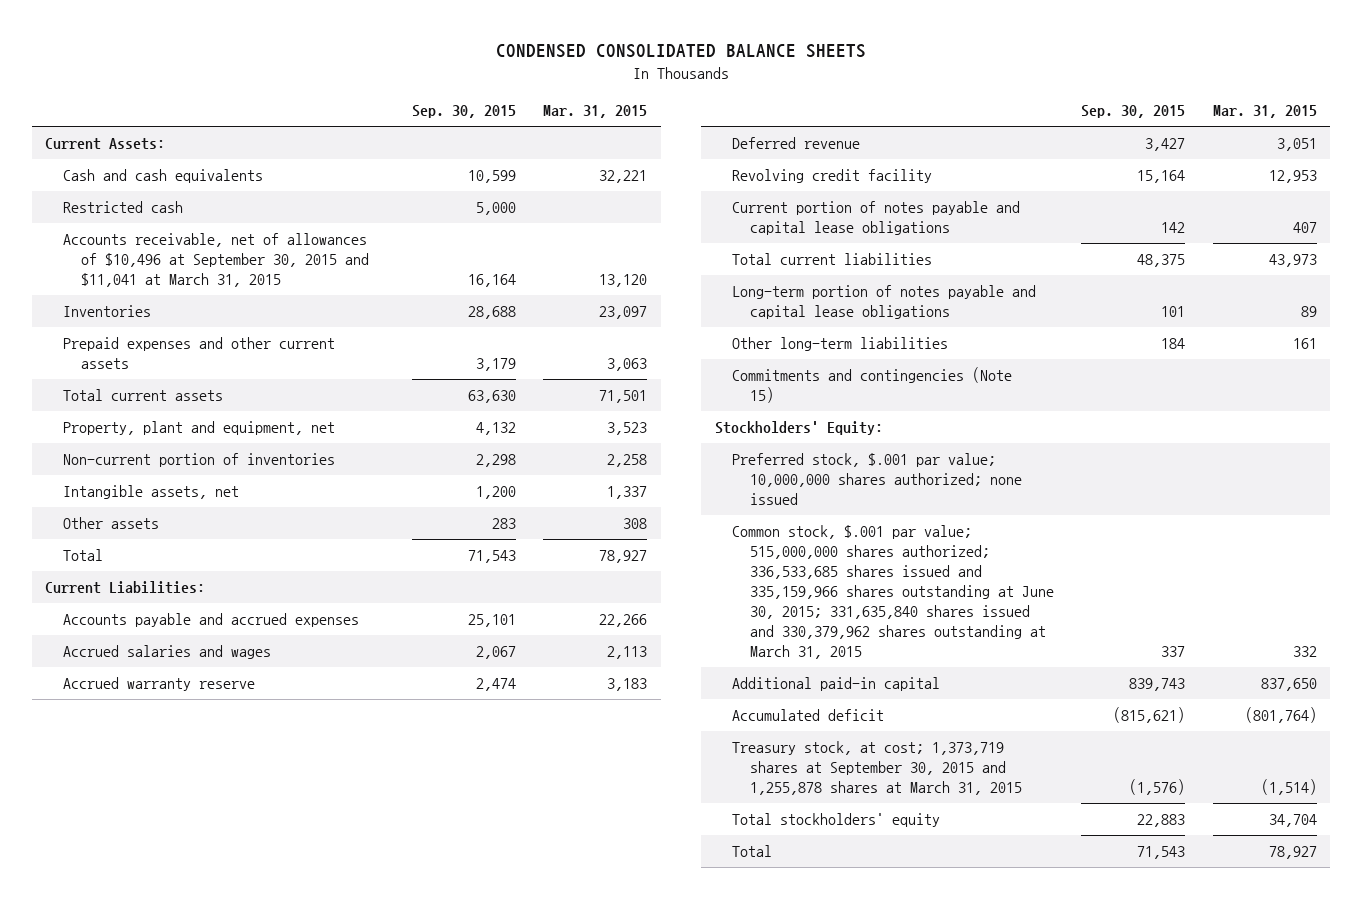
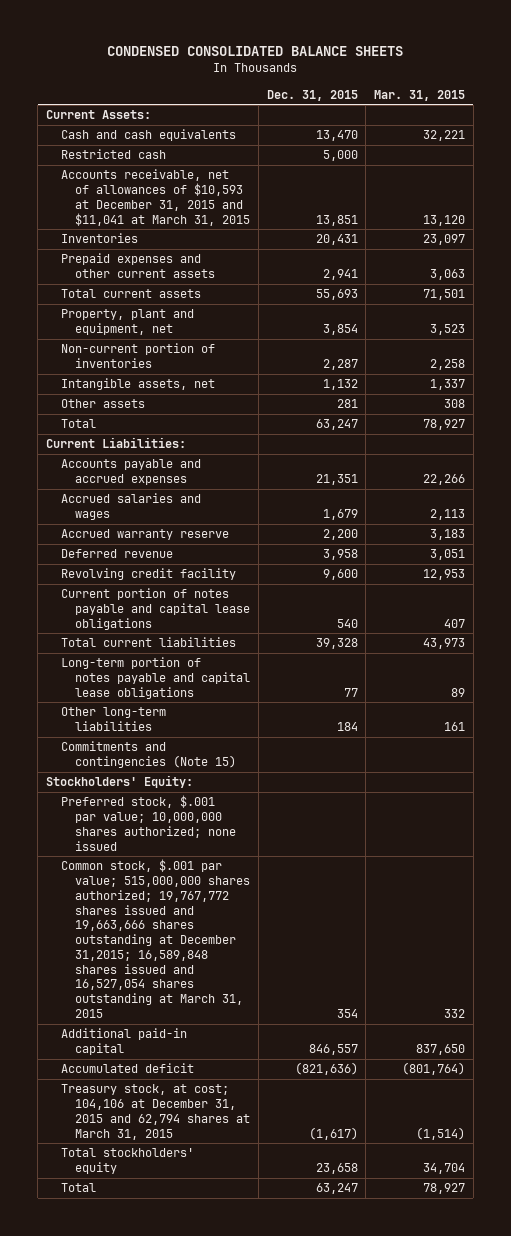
[412,105,517,119] Sep. 30, 2015 -> none
none -> [266,89,358,101] Dec. 31, 2015
[63,233,369,288] Accounts receivable, net of allowances of $10,496 at September 30, 2015 and $11,041 at March 31, 2015 -> [60,169,251,226] Accounts receivable, net of allowances of $10,593 at December 31, 2015 and $11,041 at March 31, 2015
[732,525,1055,660] Common stock, $.001 par value; 515,000,000 shares authorized; 336,533,685 shares issued and 335,159,966 shares outstanding at June 30, 2015; 331,635,840 shares issued and 330,379,962 shares outstanding at March 31, 2015 -> [60,859,251,1018] Common stock, $.001 par value; 515,000,000 shares authorized; 19,767,772 shares issued and 19,663,666 shares outstanding at December 31,2015; 16,589,848 shares issued and 16,527,054 shares outstanding at March 31, 2015
[732,741,1023,796] Treasury stock, at cost; 1,373,719 shares at September 30, 2015 and 1,255,878 shares at March 31, 2015 -> [60,1084,251,1140] Treasury stock, at cost; 104,106 at December 31, 2015 and 62,794 shares at March 31, 2015

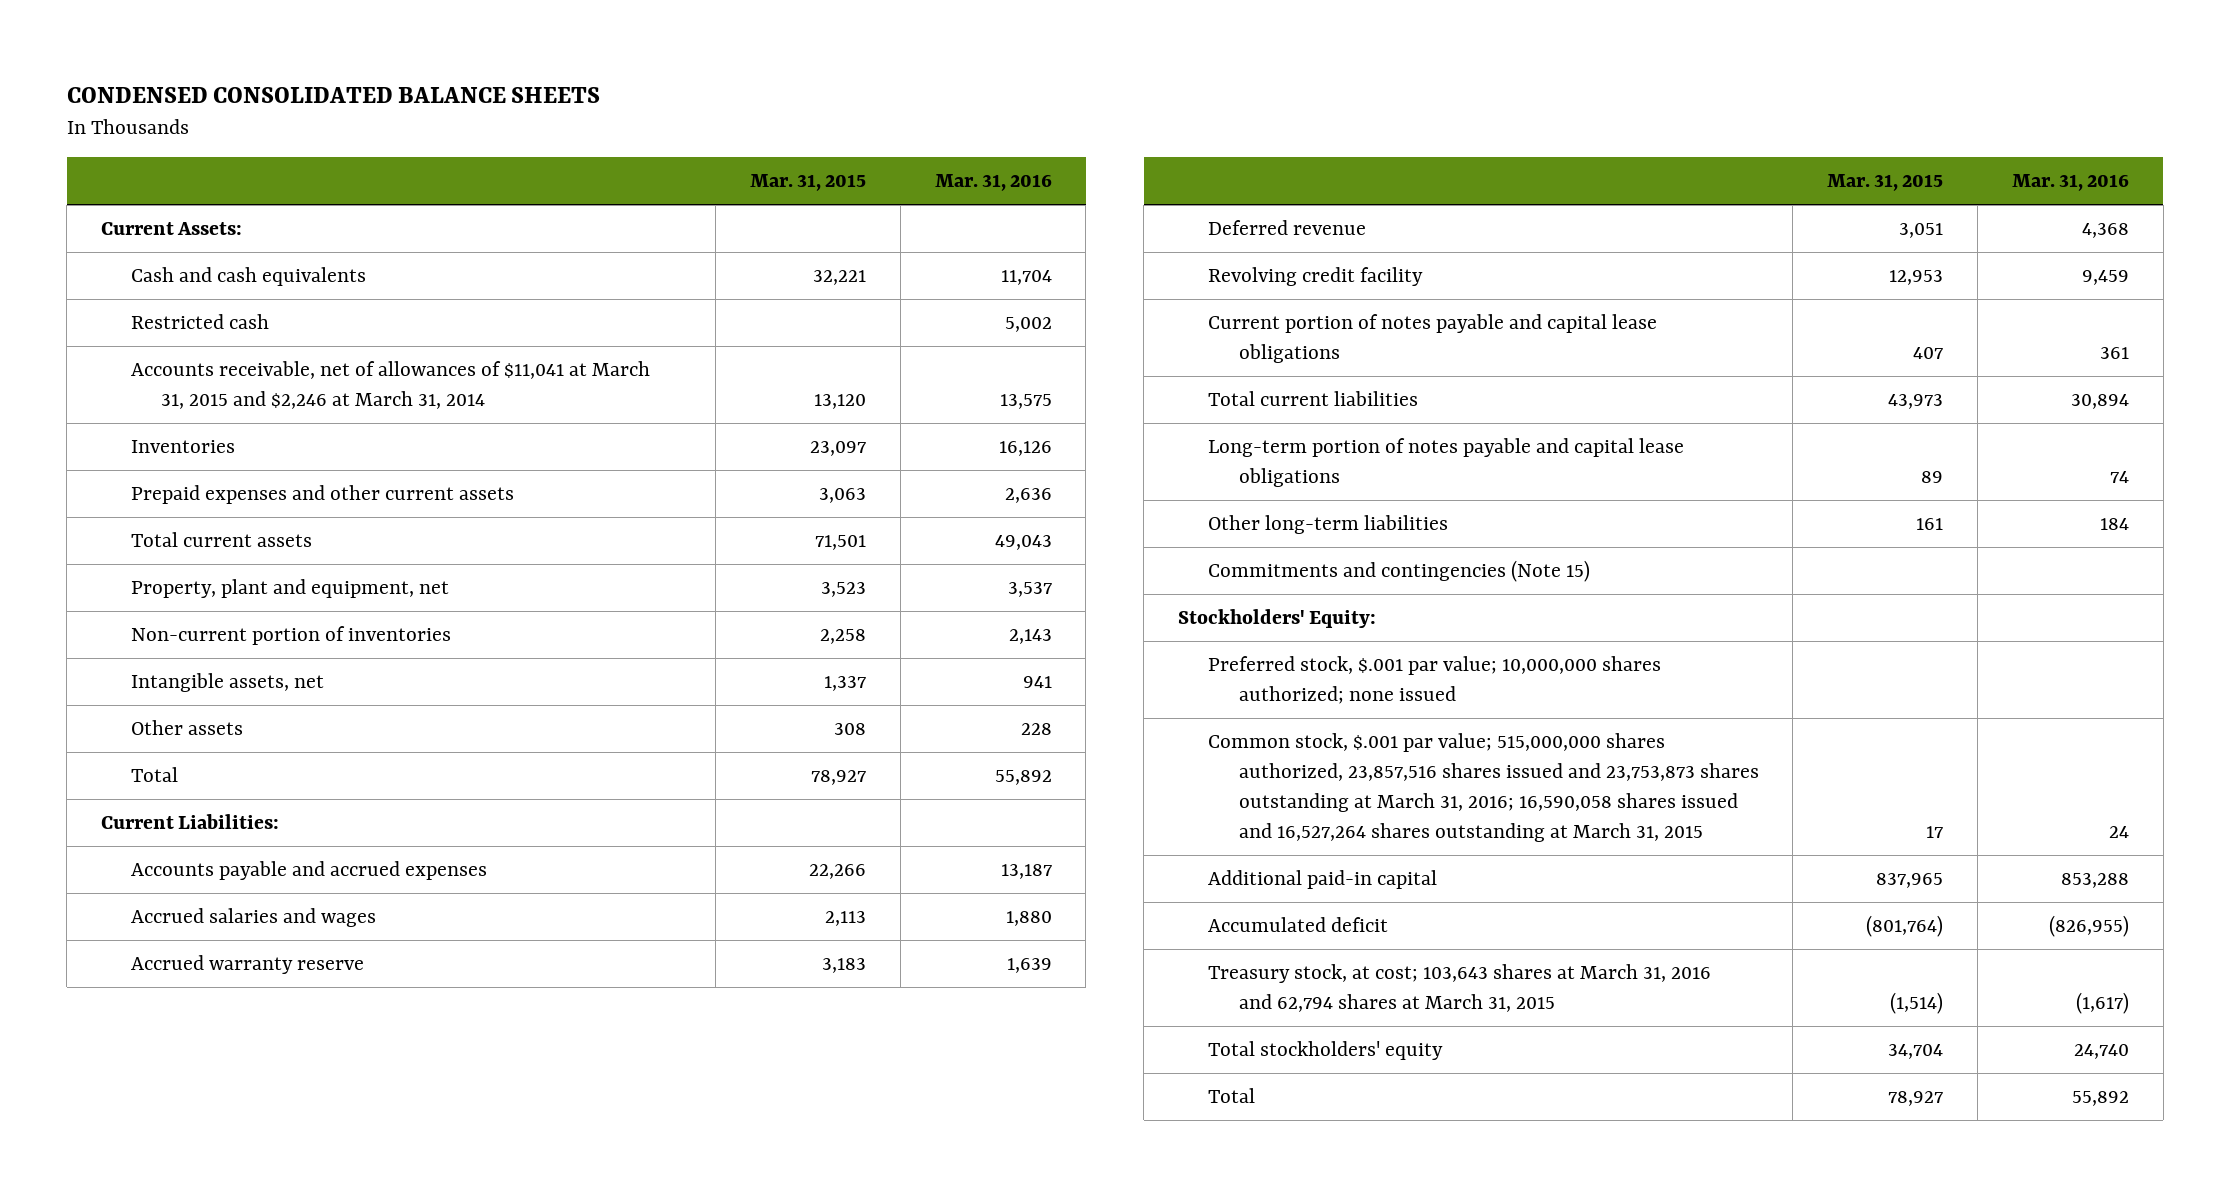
[266,89,358,101] Dec. 31, 2015 -> none
none -> [934,174,1052,192] Mar. 31, 2016
[60,169,251,226] Accounts receivable, net of allowances of $10,593 at December 31, 2015 and $11,041 at March 31, 2015 -> [131,361,651,410] Accounts receivable, net of allowances of $11,041 at March 31, 2015 and $2,246 at March 31, 2014
[60,859,251,1018] Common stock, $.001 par value; 515,000,000 shares authorized; 19,767,772 shares issued and 19,663,666 shares outstanding at December 31,2015; 16,589,848 shares issued and 16,527,054 shares outstanding at March 31, 2015 -> [1208,733,1759,842] Common stock, $.001 par value; 515,000,000 shares authorized, 23,857,516 shares issued and 23,753,873 shares outstanding at March 31, 2016; 16,590,058 shares issued and 16,527,264 shares outstanding at March 31, 2015
[443,1008,465,1018] 332 -> [1926,825,1944,838] 17
[415,1044,465,1056] 837,650 -> [1876,873,1944,889] 837,965
[60,1084,251,1140] Treasury stock, at cost; 104,106 at December 31, 2015 and 62,794 shares at March 31, 2015 -> [1208,964,1712,1013] Treasury stock, at cost; 103,643 shares at March 31, 2016 and 62,794 shares at March 31, 2015

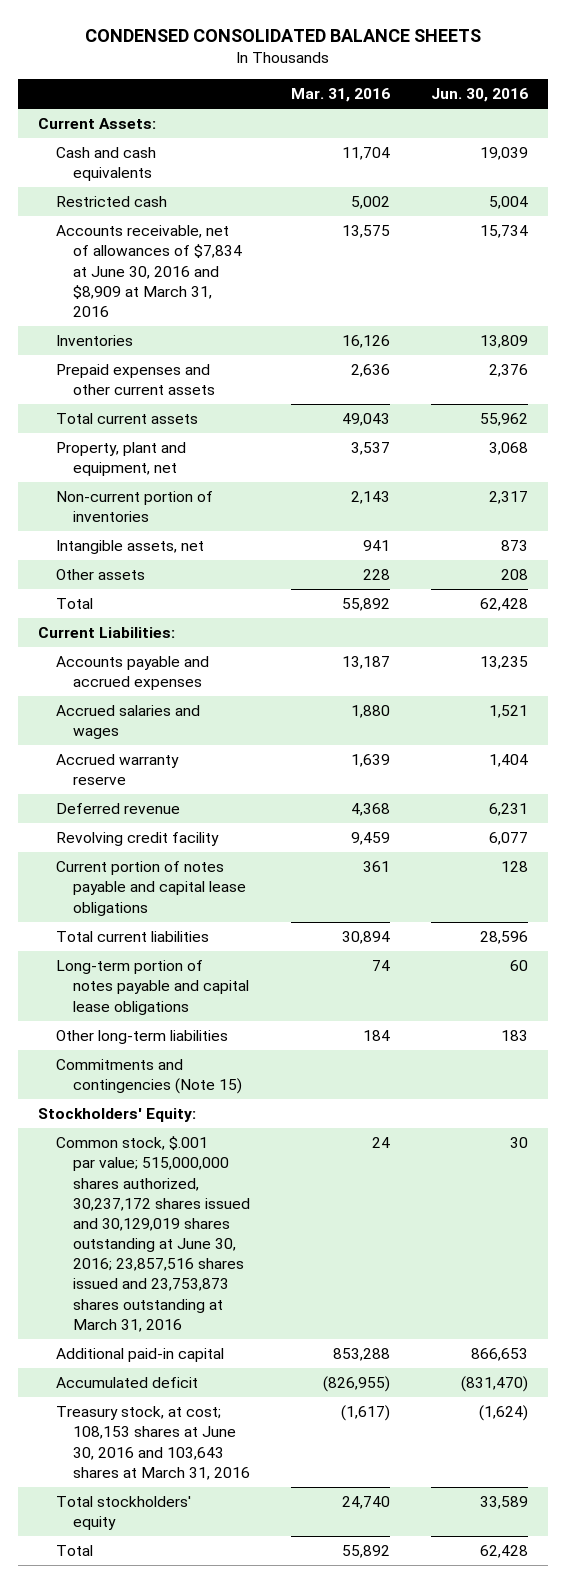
[749,174,866,192] Mar. 31, 2015 -> none
none -> [430,88,528,103] Jun. 30, 2016
[131,361,651,410] Accounts receivable, net of allowances of $11,041 at March 31, 2015 and $2,246 at March 31, 2014 -> [55,225,243,317] Accounts receivable, net of allowances of $7,834 at June 30, 2016 and $8,909 at March 31, 2016
[1208,656,1662,705] Preferred stock, $.001 par value; 10,000,000 shares authorized; none issued -> none
[1208,733,1759,842] Common stock, $.001 par value; 515,000,000 shares authorized, 23,857,516 shares issued and 23,753,873 shares outstanding at March 31, 2016; 16,590,058 shares issued and 16,527,264 shares outstanding at March 31, 2015 -> [55,1136,251,1332] Common stock, $.001 par value; 515,000,000 shares authorized, 30,237,172 shares issued and 30,129,019 shares outstanding at June 30, 2016; 23,857,516 shares issued and 23,753,873 shares outstanding at March 31, 2016
[1208,964,1712,1013] Treasury stock, at cost; 103,643 shares at March 31, 2016 and 62,794 shares at March 31, 2015 -> [55,1406,251,1480] Treasury stock, at cost; 108,153 shares at June 30, 2016 and 103,643 shares at March 31, 2016

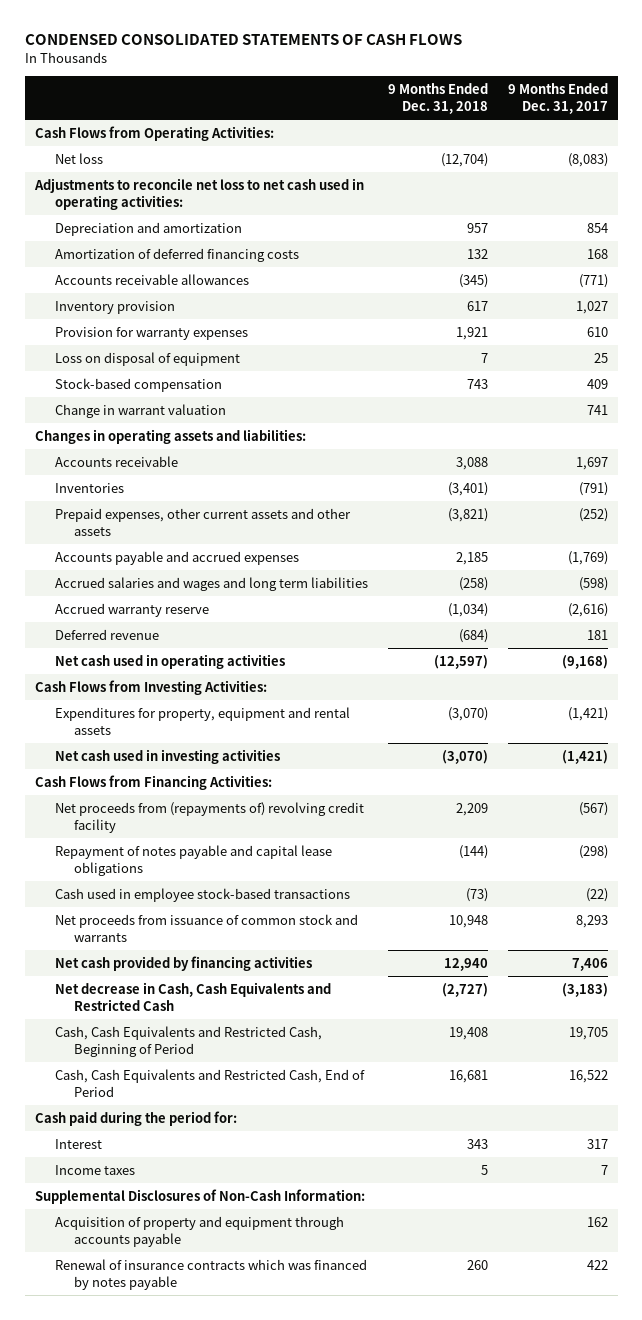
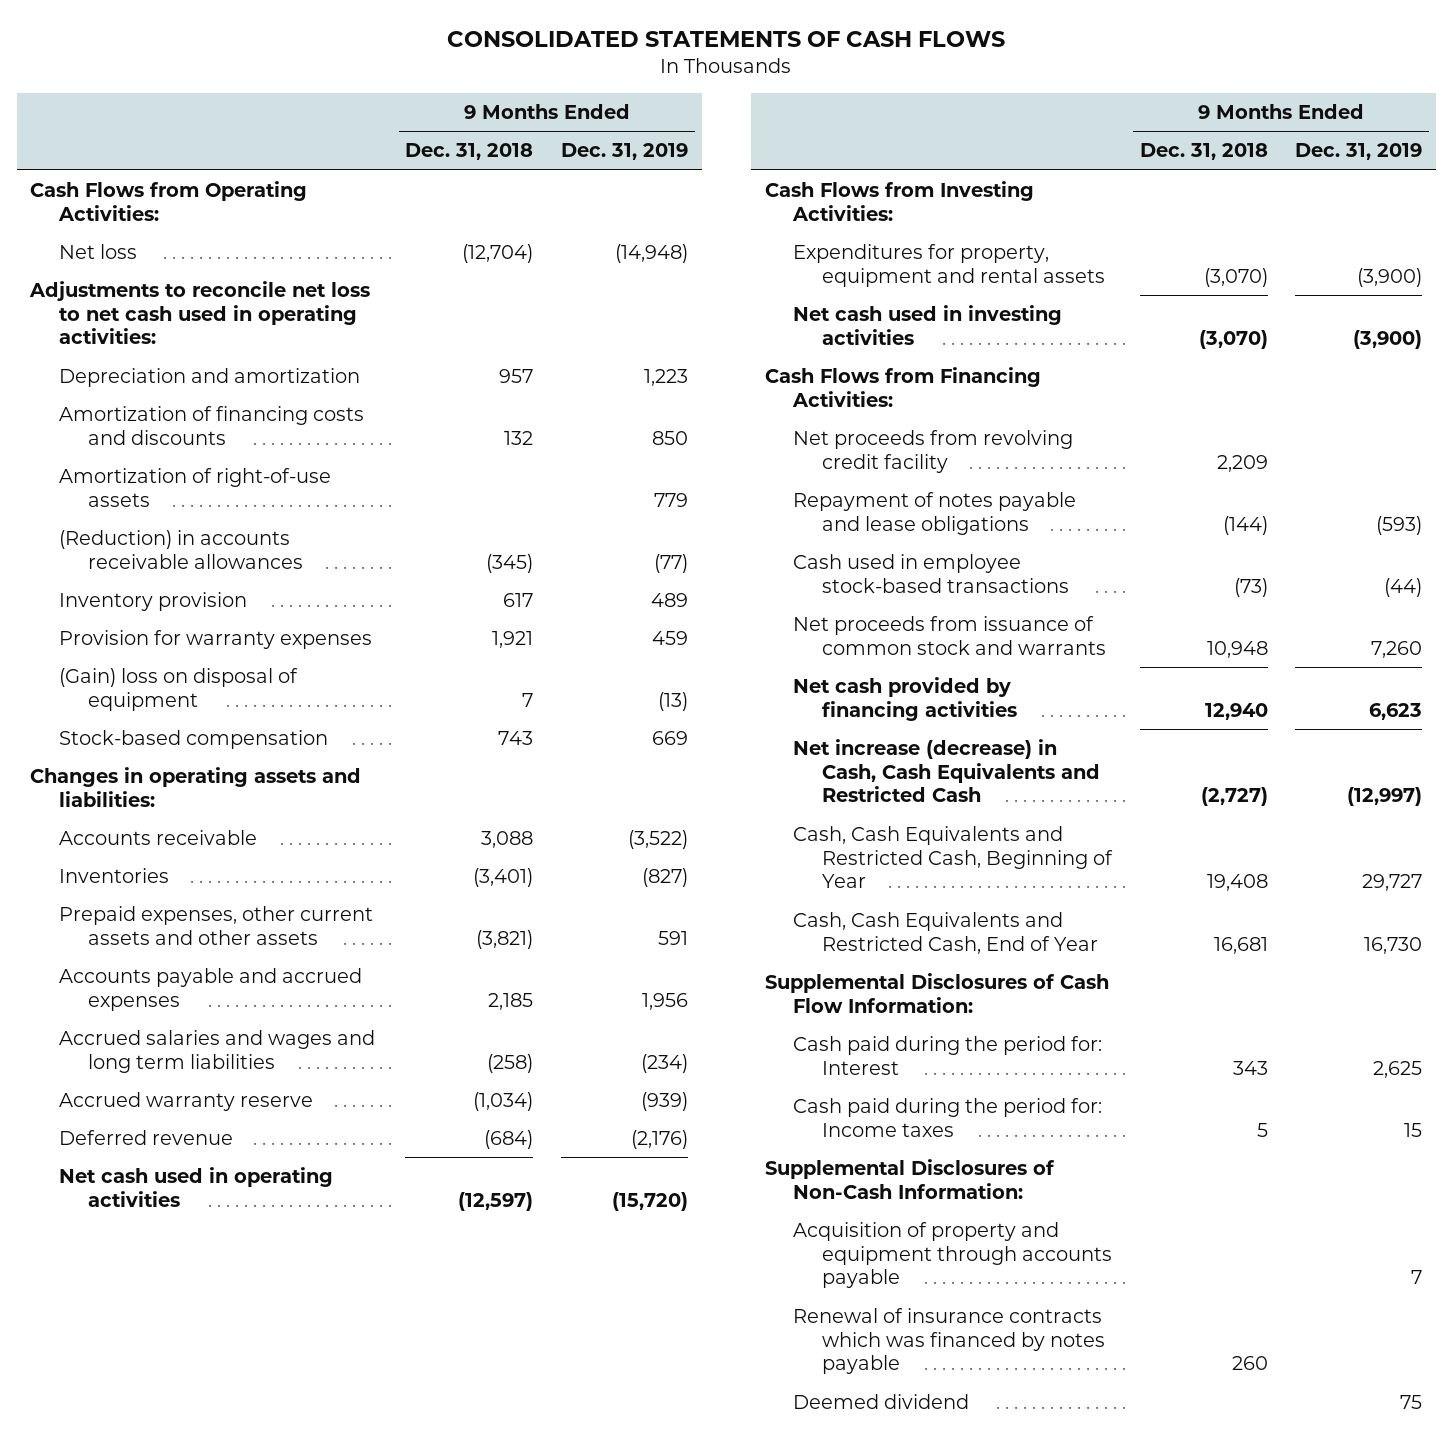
[24,34,462,46] CONDENSED CONSOLIDATED STATEMENTS OF CASH FLOWS -> [447,31,1006,48] CONSOLIDATED STATEMENTS OF CASH FLOWS
[507,82,608,114] 9 Months Ended Dec. 31, 2017 -> none
none -> [561,143,689,161] Dec. 31, 2019
[54,247,299,262] Amortization of deferred financing costs -> [59,406,365,445] Amortization of financing costs and discounts
none -> [59,468,332,507] Amortization of right-of-use assets
[54,273,249,285] Accounts receivable allowances -> [59,530,303,569] (Reduction) in accounts receivable allowances
[54,351,240,366] Loss on disposal of equipment -> [59,668,299,711] (Gain) loss on disposal of equipment
[54,403,226,418] Change in warrant valuation -> none
[54,801,364,833] Net proceeds from (repayments of) revolving credit facility -> [793,430,1074,473] Net proceeds from revolving credit facility
[54,844,332,876] Repayment of notes payable and capital lease obligations -> [793,492,1077,535] Repayment of notes payable and lease obligations
[34,1110,237,1126] Cash paid during the period for: -> none
[54,981,331,1011] Net decrease in Cash, Cash Equivalents and Restricted Cash -> [793,739,1101,803] Net increase (decrease) in Cash, Cash Equivalents and Restricted Cash
[54,1025,322,1057] Cash, Cash Equivalents and Restricted Cash, Beginning of Period -> [793,826,1114,889] Cash, Cash Equivalents and Restricted Cash, Beginning of Year
[54,1068,365,1097] Cash, Cash Equivalents and Restricted Cash, End of Period -> [793,912,1099,954] Cash, Cash Equivalents and Restricted Cash, End of Year
none -> [764,973,1109,1013] Supplemental Disclosures of Cash Flow Information:
[54,1138,102,1149] Interest -> [793,1036,1103,1075] Cash paid during the period for: Interest
[54,1164,135,1175] Income taxes -> [793,1098,1103,1137] Cash paid during the period for: Income taxes
none -> [793,1394,970,1410] Deemed dividend

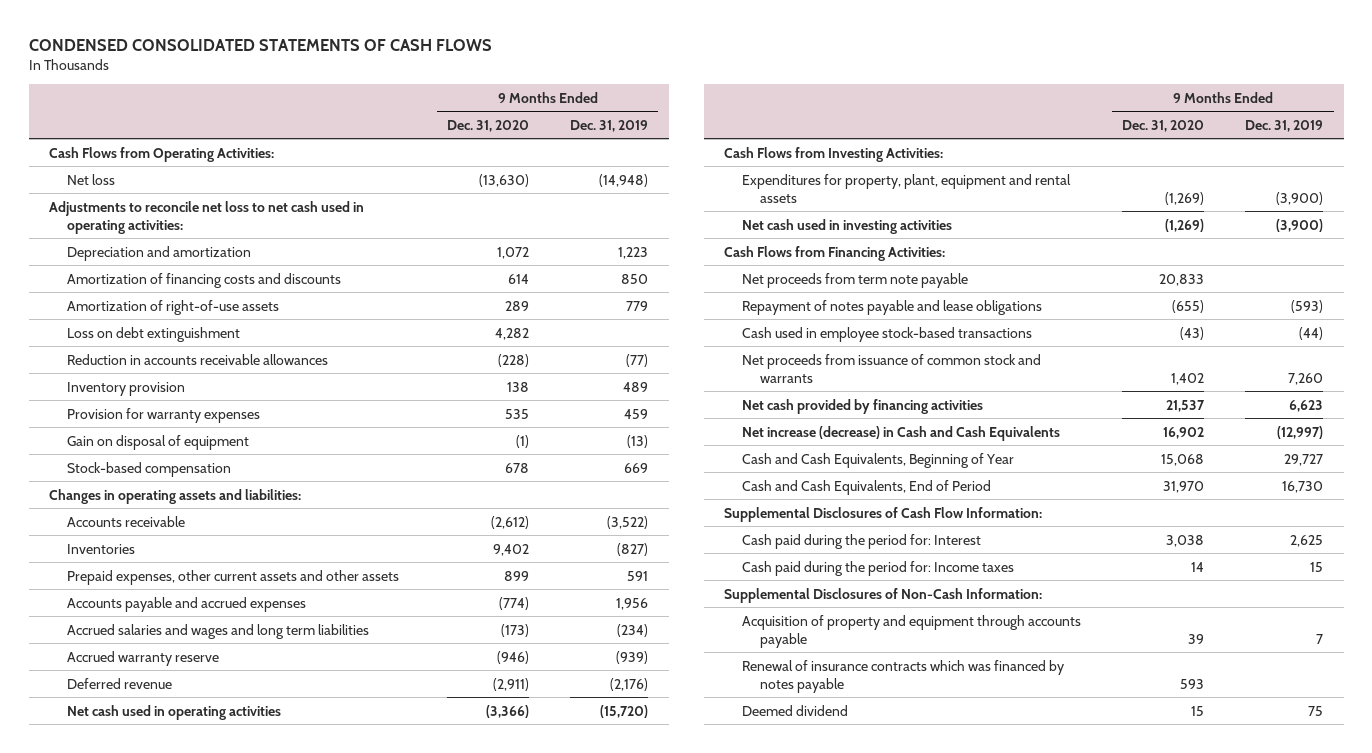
[447,31,1006,48] CONSOLIDATED STATEMENTS OF CASH FLOWS -> [28,38,492,51] CONDENSED CONSOLIDATED STATEMENTS OF CASH FLOWS
[405,143,534,161] Dec. 31, 2018 -> none
none -> [446,119,529,132] Dec. 31, 2020
none -> [66,326,240,342] Loss on debt extinguishment
[59,530,303,569] (Reduction) in accounts receivable allowances -> [66,353,328,365] Reduction in accounts receivable allowances
[59,668,299,711] (Gain) loss on disposal of equipment -> [66,434,249,450] Gain on disposal of equipment
[793,244,1106,287] Expenditures for property, equipment and rental assets -> [742,173,1072,203] Expenditures for property, plant, equipment and rental assets
[793,430,1074,473] Net proceeds from revolving credit facility -> none
none -> [742,272,969,288] Net proceeds from term note payable
[793,739,1101,803] Net increase (decrease) in Cash, Cash Equivalents and Restricted Cash -> [742,425,1061,441] Net increase (decrease) in Cash and Cash Equivalents
[793,826,1114,889] Cash, Cash Equivalents and Restricted Cash, Beginning of Year -> [742,452,1015,468] Cash and Cash Equivalents, Beginning of Year
[793,912,1099,954] Cash, Cash Equivalents and Restricted Cash, End of Year -> [742,479,992,495] Cash and Cash Equivalents, End of Period

